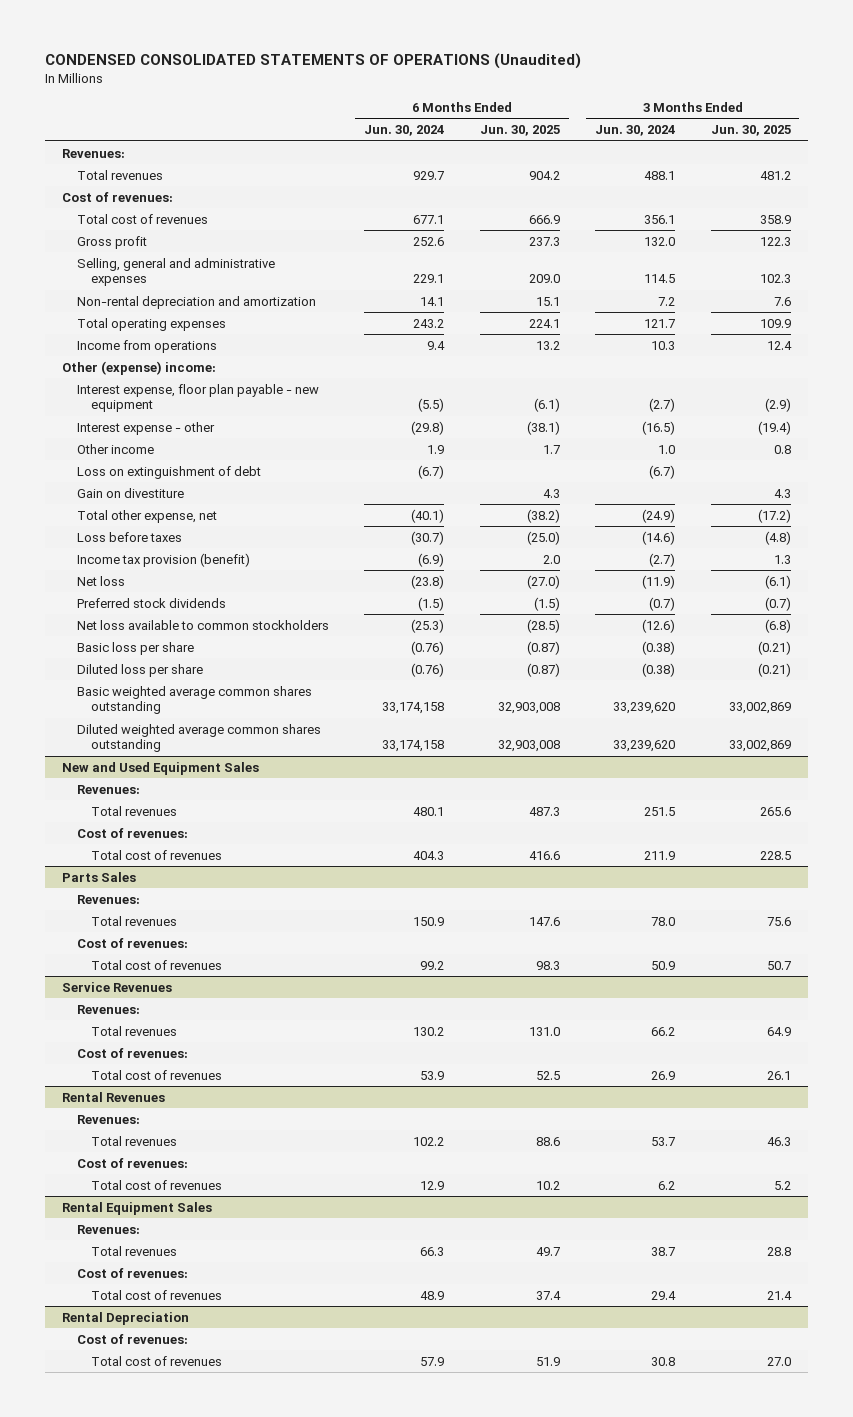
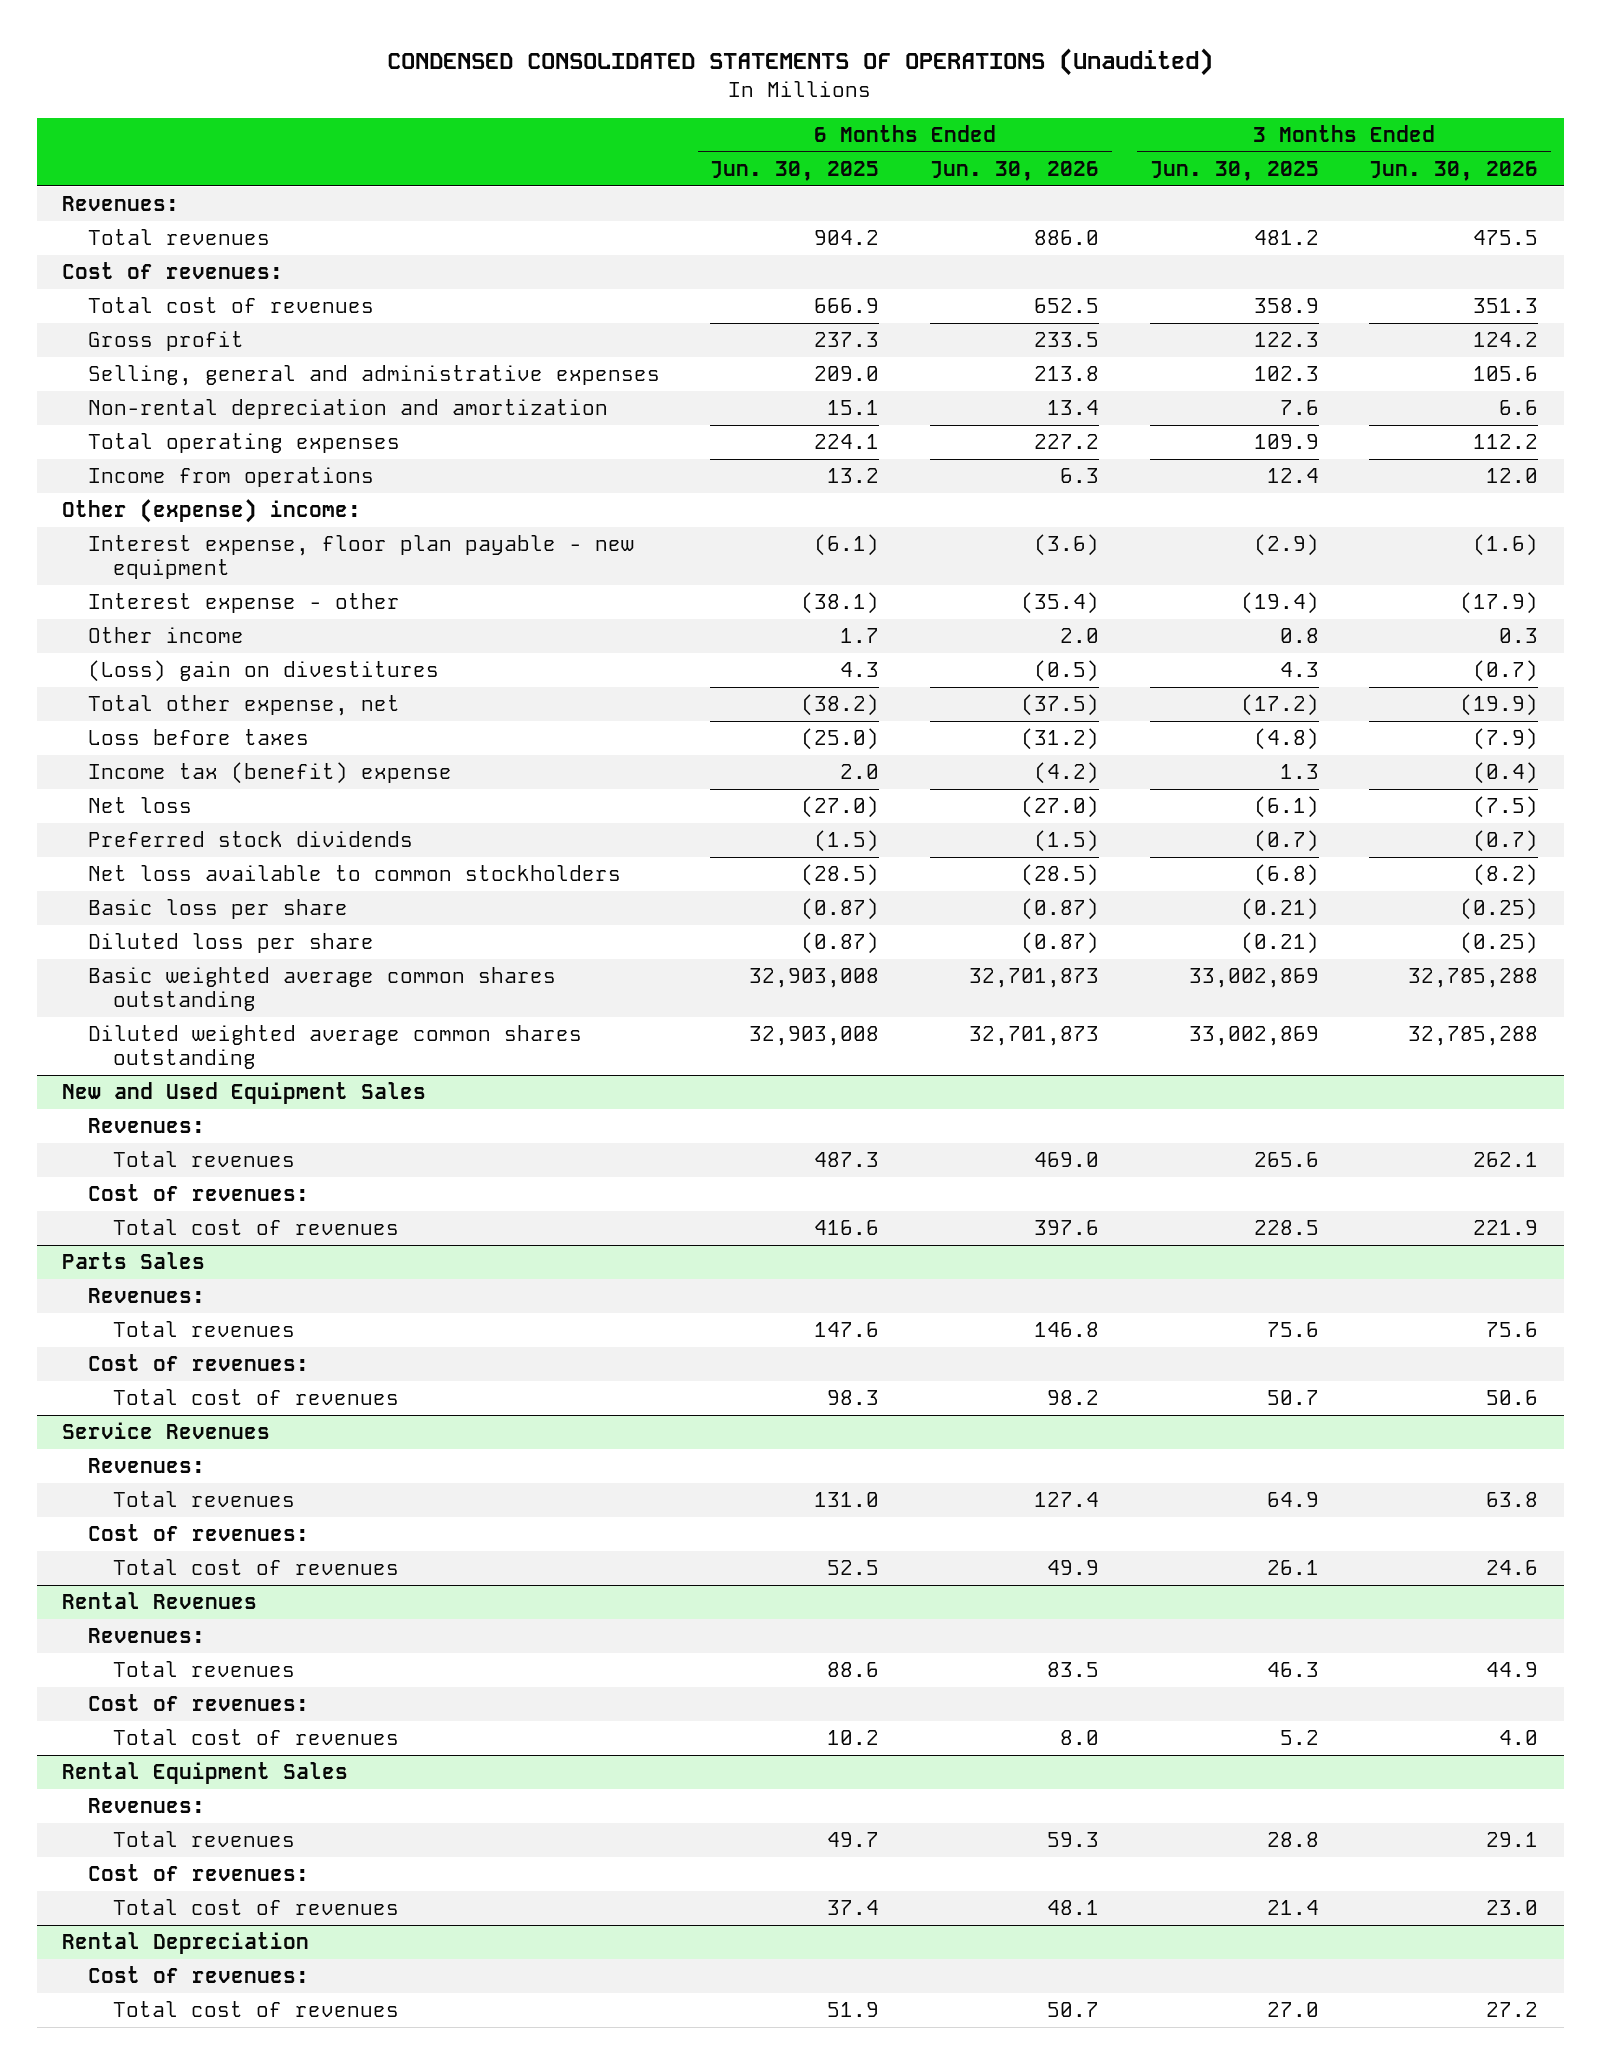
[364,125,445,137] Jun. 30, 2024 -> none
[595,125,676,137] Jun. 30, 2024 -> none
none -> [930,161,1100,182] Jun. 30, 2026
none -> [1369,161,1539,182] Jun. 30, 2026
[76,465,261,479] Loss on extinguishment of debt -> none
[76,487,184,498] Gain on divestiture -> [87,660,439,683] (Loss) gain on divestitures
[76,552,250,567] Income tax provision (benefit) -> [87,762,452,785] Income tax (benefit) expense

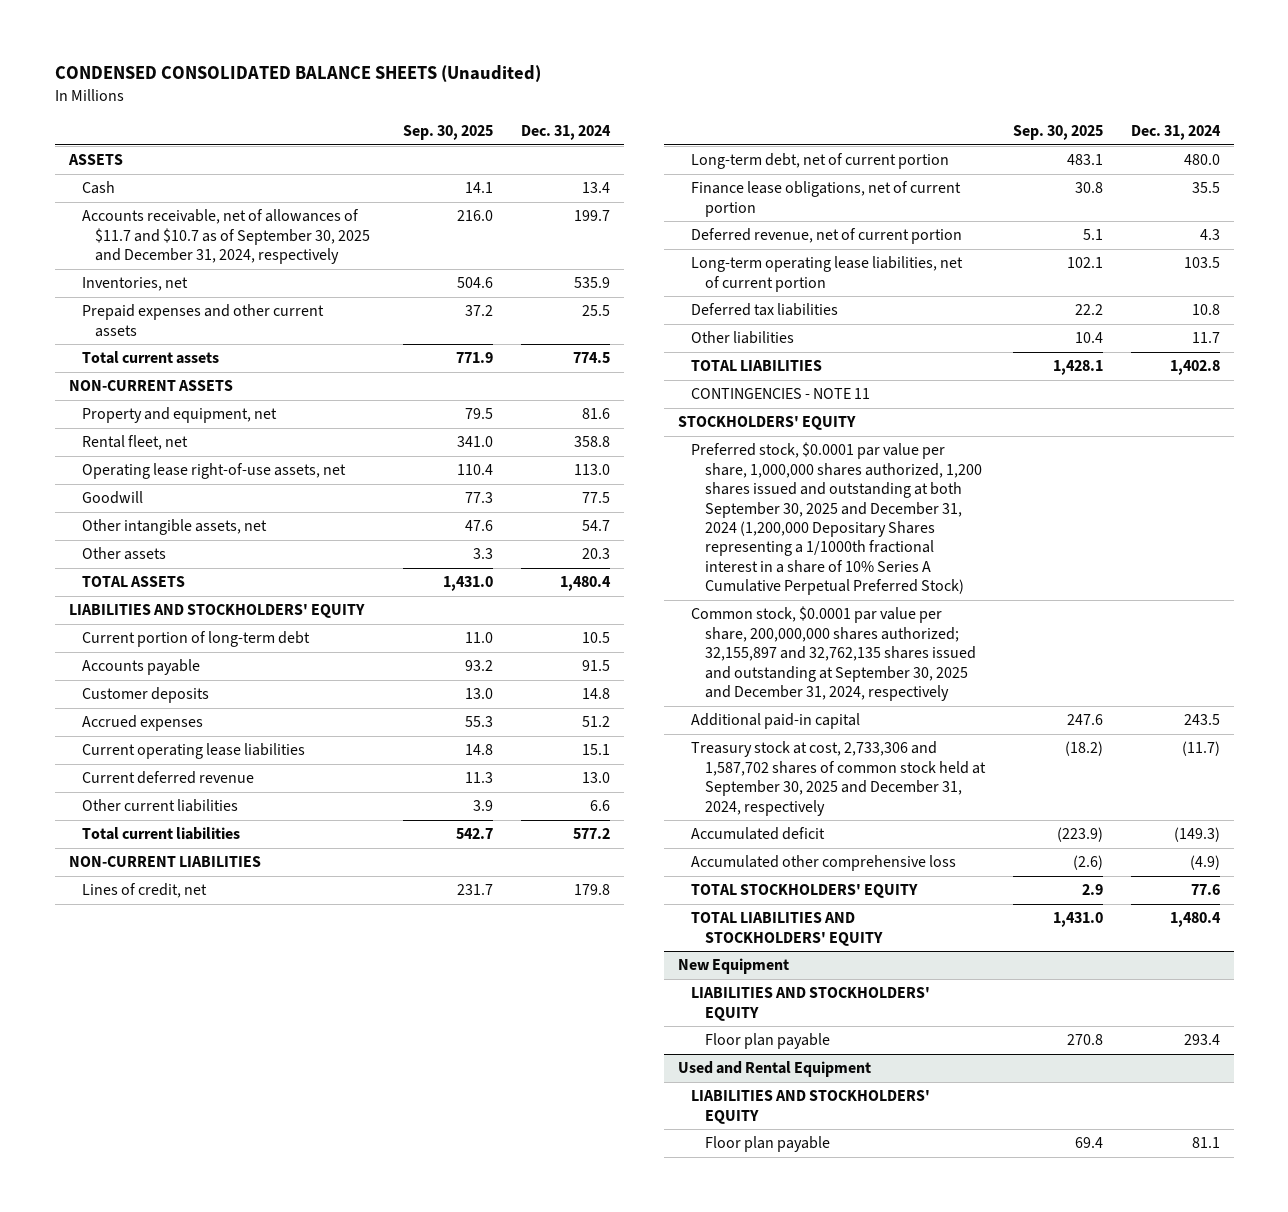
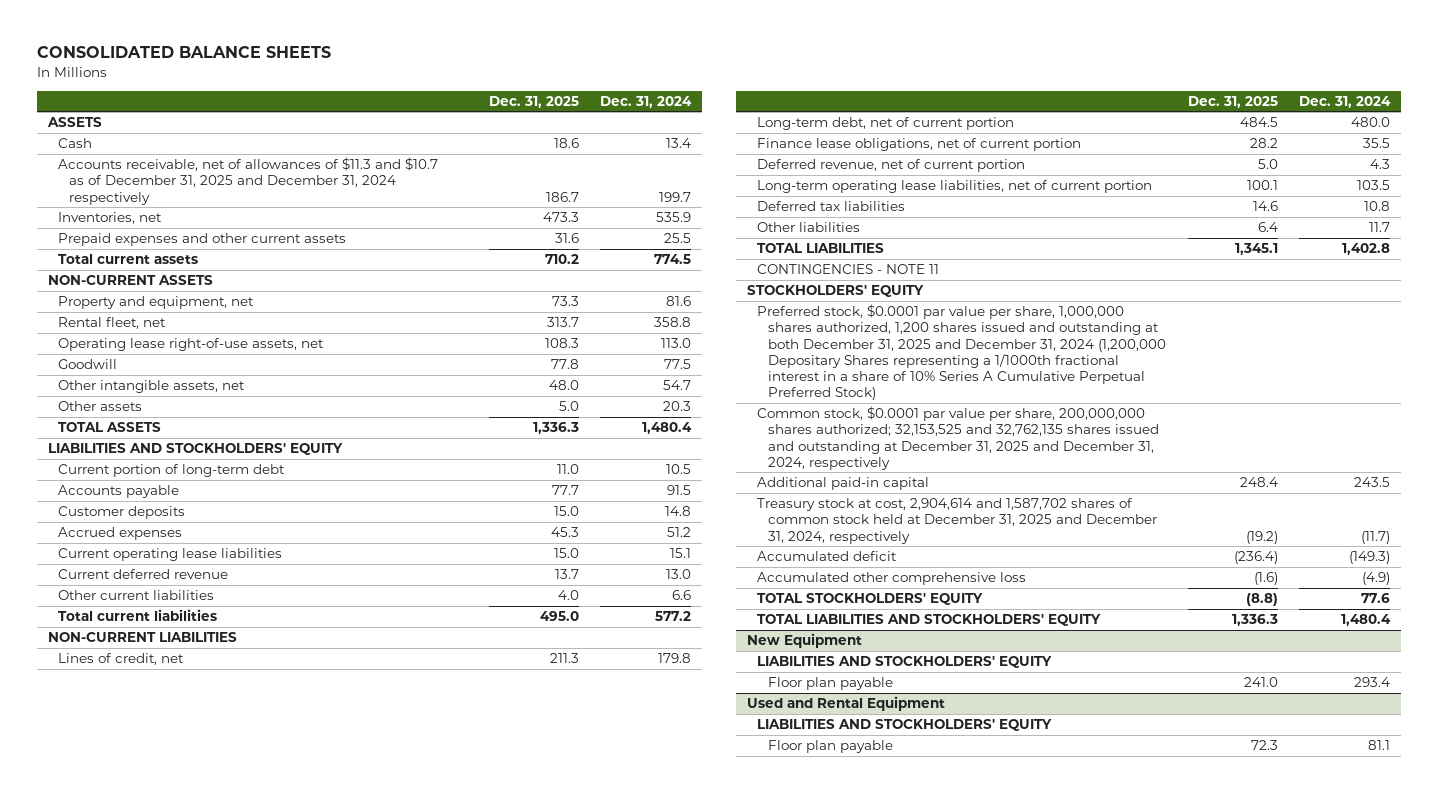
[54,65,541,83] CONDENSED CONSOLIDATED BALANCE SHEETS (Unaudited) -> [37,46,332,59] CONSOLIDATED BALANCE SHEETS
[403,125,494,141] Sep. 30, 2025 -> none
none -> [488,95,579,108] Dec. 31, 2025
[81,209,371,265] Accounts receivable, net of allowances of $11.7 and $10.7 as of September 30, 2025 and December 31, 2024, respectively -> [58,157,439,205] Accounts receivable, net of allowances of $11.3 and $10.7 as of December 31, 2025 and December 31, 2024 respectively
[691,442,982,596] Preferred stock, $0.0001 par value per share, 1,000,000 shares authorized, 1,200 shares issued and outstanding at both September 30, 2025 and December 31, 2024 (1,200,000 Depositary Shares representing a 1/1000th fractional interest in a share of 10% Series A Cumulative Perpetual Preferred Stock) -> [757,304,1167,401] Preferred stock, $0.0001 par value per share, 1,000,000 shares authorized, 1,200 shares issued and outstanding at both December 31, 2025 and December 31, 2024 (1,200,000 Depositary Shares representing a 1/1000th fractional interest in a share of 10% Series A Cumulative Perpetual Preferred Stock)
[691,606,976,701] Common stock, $0.0001 par value per share, 200,000,000 shares authorized; 32,155,897 and 32,762,135 shares issued and outstanding at September 30, 2025 and December 31, 2024, respectively -> [757,406,1160,470] Common stock, $0.0001 par value per share, 200,000,000 shares authorized; 32,153,525 and 32,762,135 shares issued and outstanding at December 31, 2025 and December 31, 2024, respectively
[691,741,986,816] Treasury stock at cost, 2,733,306 and 1,587,702 shares of common stock held at September 30, 2025 and December 31, 2024, respectively -> [757,498,1158,544] Treasury stock at cost, 2,904,614 and 1,587,702 shares of common stock held at December 31, 2025 and December 31, 2024, respectively

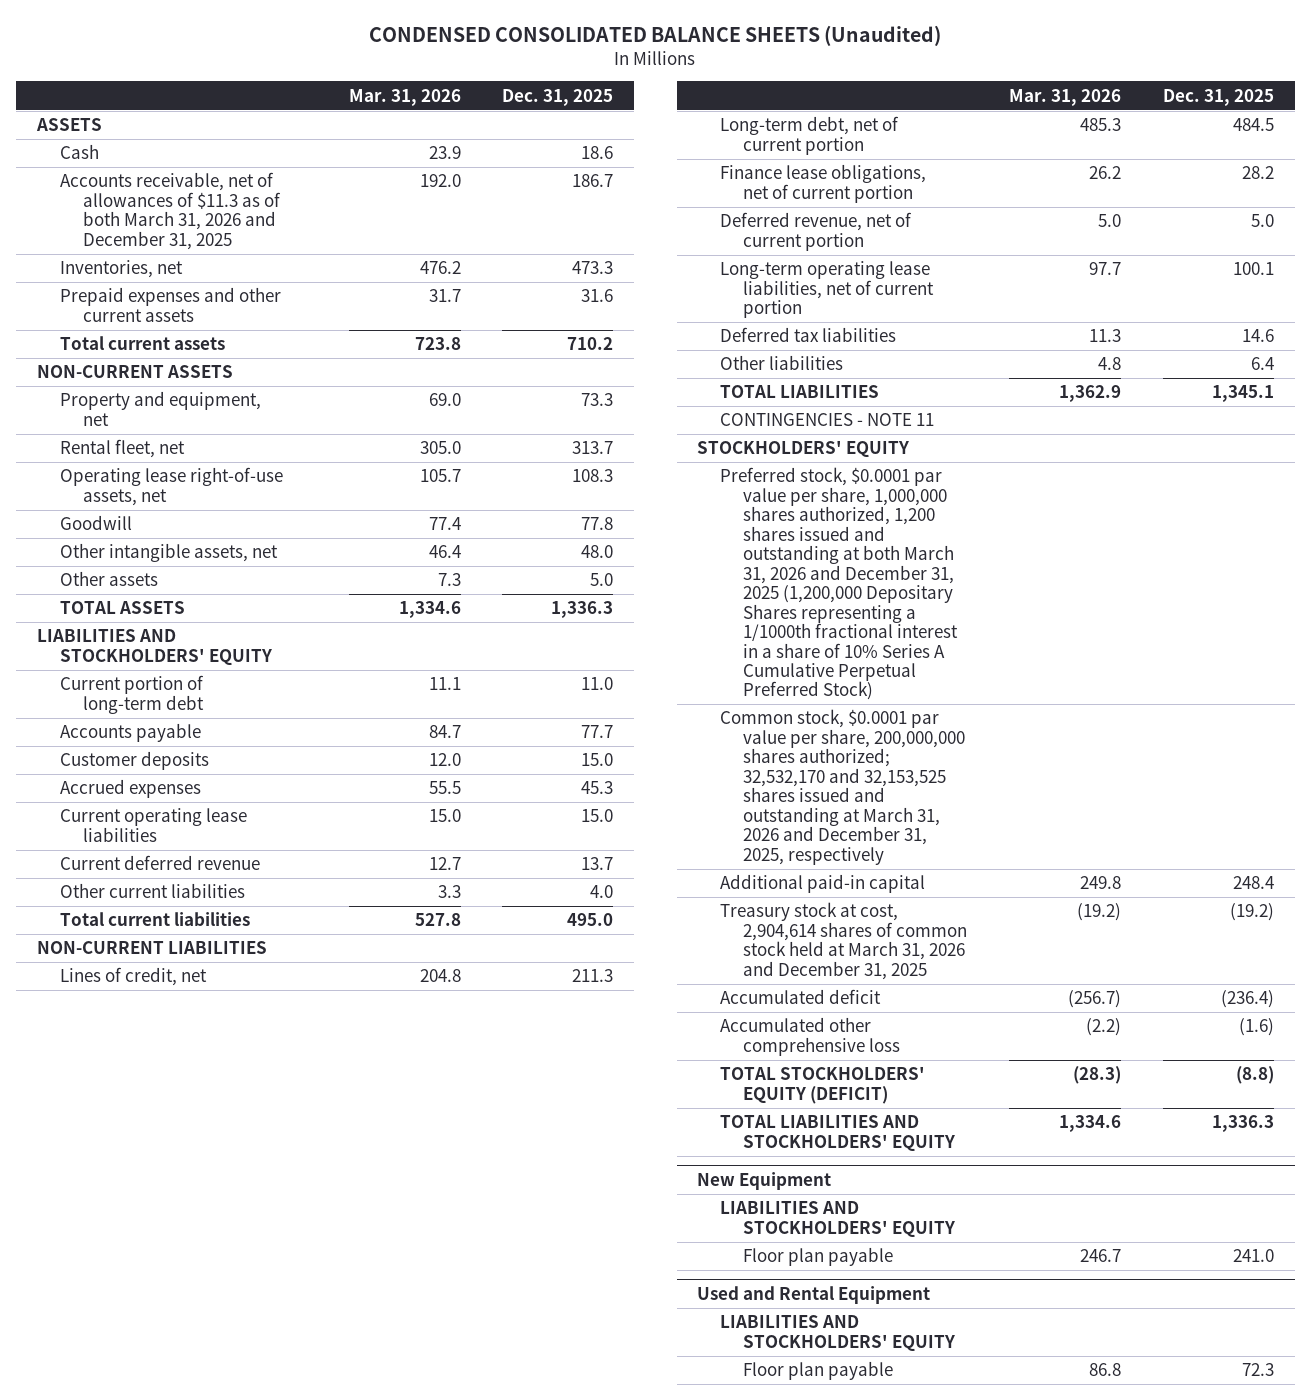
[37,46,332,59] CONSOLIDATED BALANCE SHEETS -> [369,24,942,46] CONDENSED CONSOLIDATED BALANCE SHEETS (Unaudited)
[600,95,693,108] Dec. 31, 2024 -> none
none -> [348,88,461,106] Mar. 31, 2026
[58,157,439,205] Accounts receivable, net of allowances of $11.3 and $10.7 as of December 31, 2025 and December 31, 2024 respectively -> [59,172,281,250] Accounts receivable, net of allowances of $11.3 as of both March 31, 2026 and December 31, 2025
[757,304,1167,401] Preferred stock, $0.0001 par value per share, 1,000,000 shares authorized, 1,200 shares issued and outstanding at both December 31, 2025 and December 31, 2024 (1,200,000 Depositary Shares representing a 1/1000th fractional interest in a share of 10% Series A Cumulative Perpetual Preferred Stock) -> [720,467,959,701] Preferred stock, $0.0001 par value per share, 1,000,000 shares authorized, 1,200 shares issued and outstanding at both March 31, 2026 and December 31, 2025 (1,200,000 Depositary Shares representing a 1/1000th fractional interest in a share of 10% Series A Cumulative Perpetual Preferred Stock)
[757,406,1160,470] Common stock, $0.0001 par value per share, 200,000,000 shares authorized; 32,153,525 and 32,762,135 shares issued and outstanding at December 31, 2025 and December 31, 2024, respectively -> [720,709,966,865] Common stock, $0.0001 par value per share, 200,000,000 shares authorized; 32,532,170 and 32,153,525 shares issued and outstanding at March 31, 2026 and December 31, 2025, respectively
[757,498,1158,544] Treasury stock at cost, 2,904,614 and 1,587,702 shares of common stock held at December 31, 2025 and December 31, 2024, respectively -> [720,902,968,980] Treasury stock at cost, 2,904,614 shares of common stock held at March 31, 2026 and December 31, 2025
[757,593,984,606] TOTAL STOCKHOLDERS' EQUITY -> [720,1066,926,1104] TOTAL STOCKHOLDERS' EQUITY (DEFICIT)

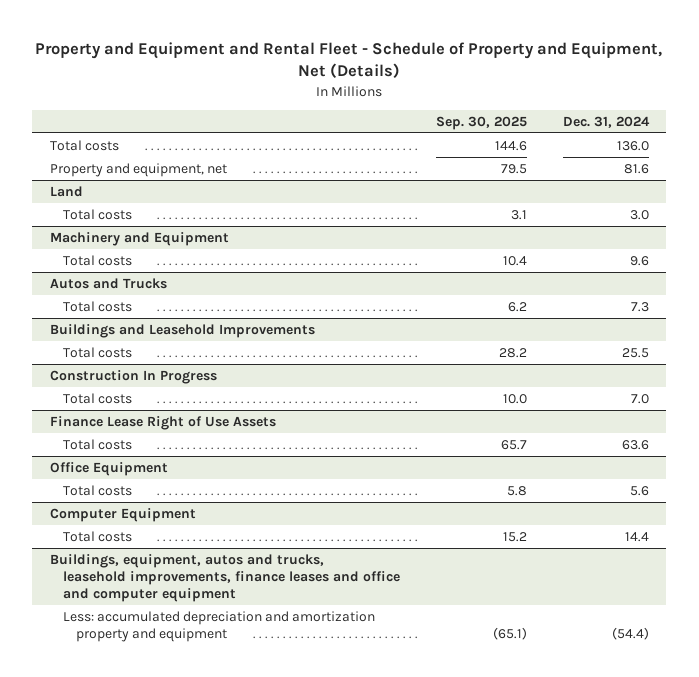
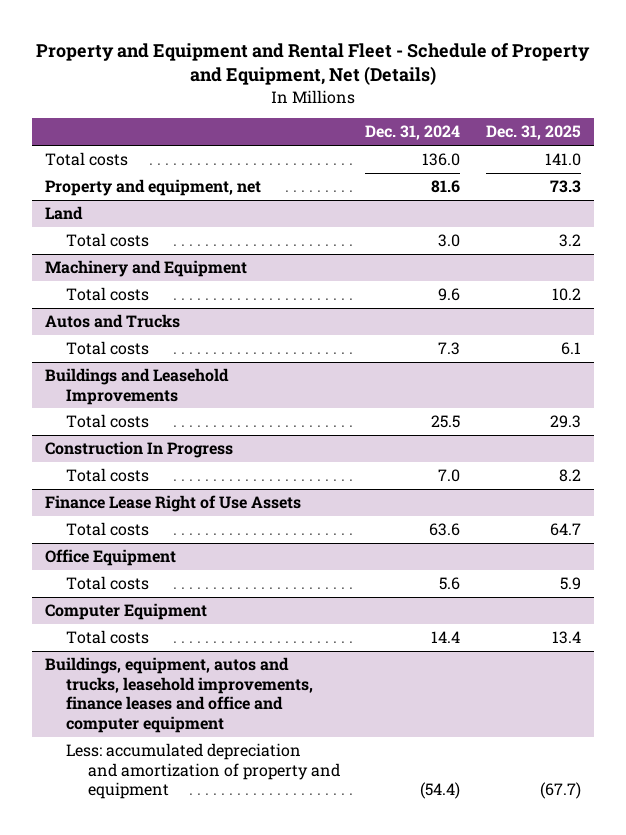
[435,115,527,130] Sep. 30, 2025 -> none
none -> [486,125,582,141] Dec. 31, 2025
[62,610,375,643] Less: accumulated depreciation and amortization property and equipment -> [66,743,340,800] Less: accumulated depreciation and amortization of property and equipment

